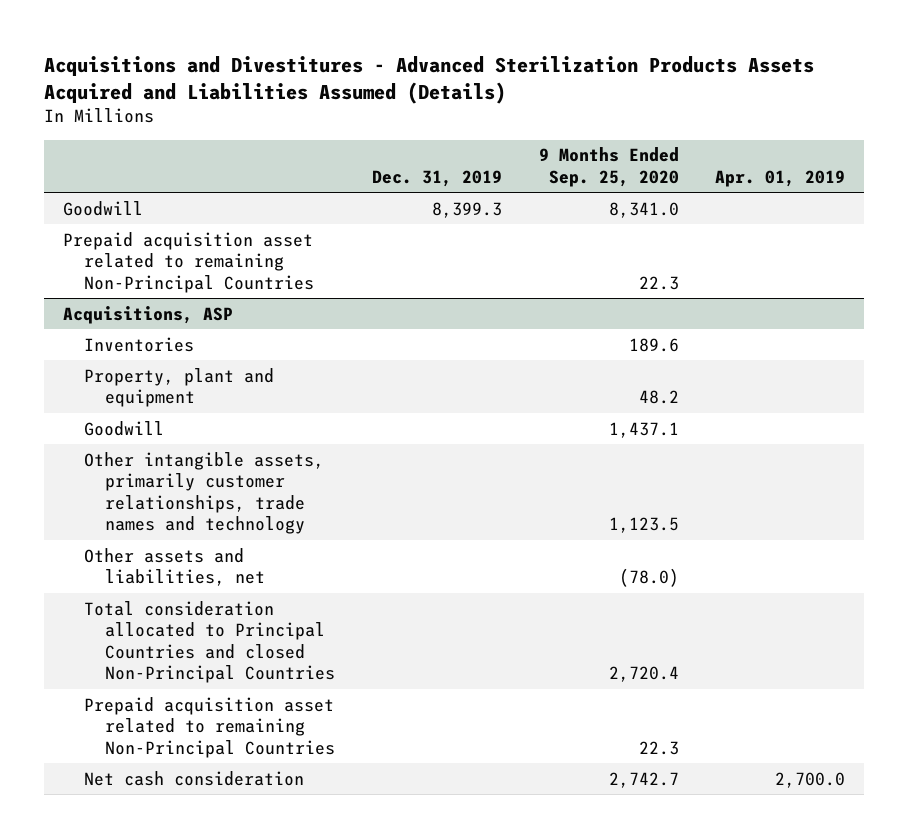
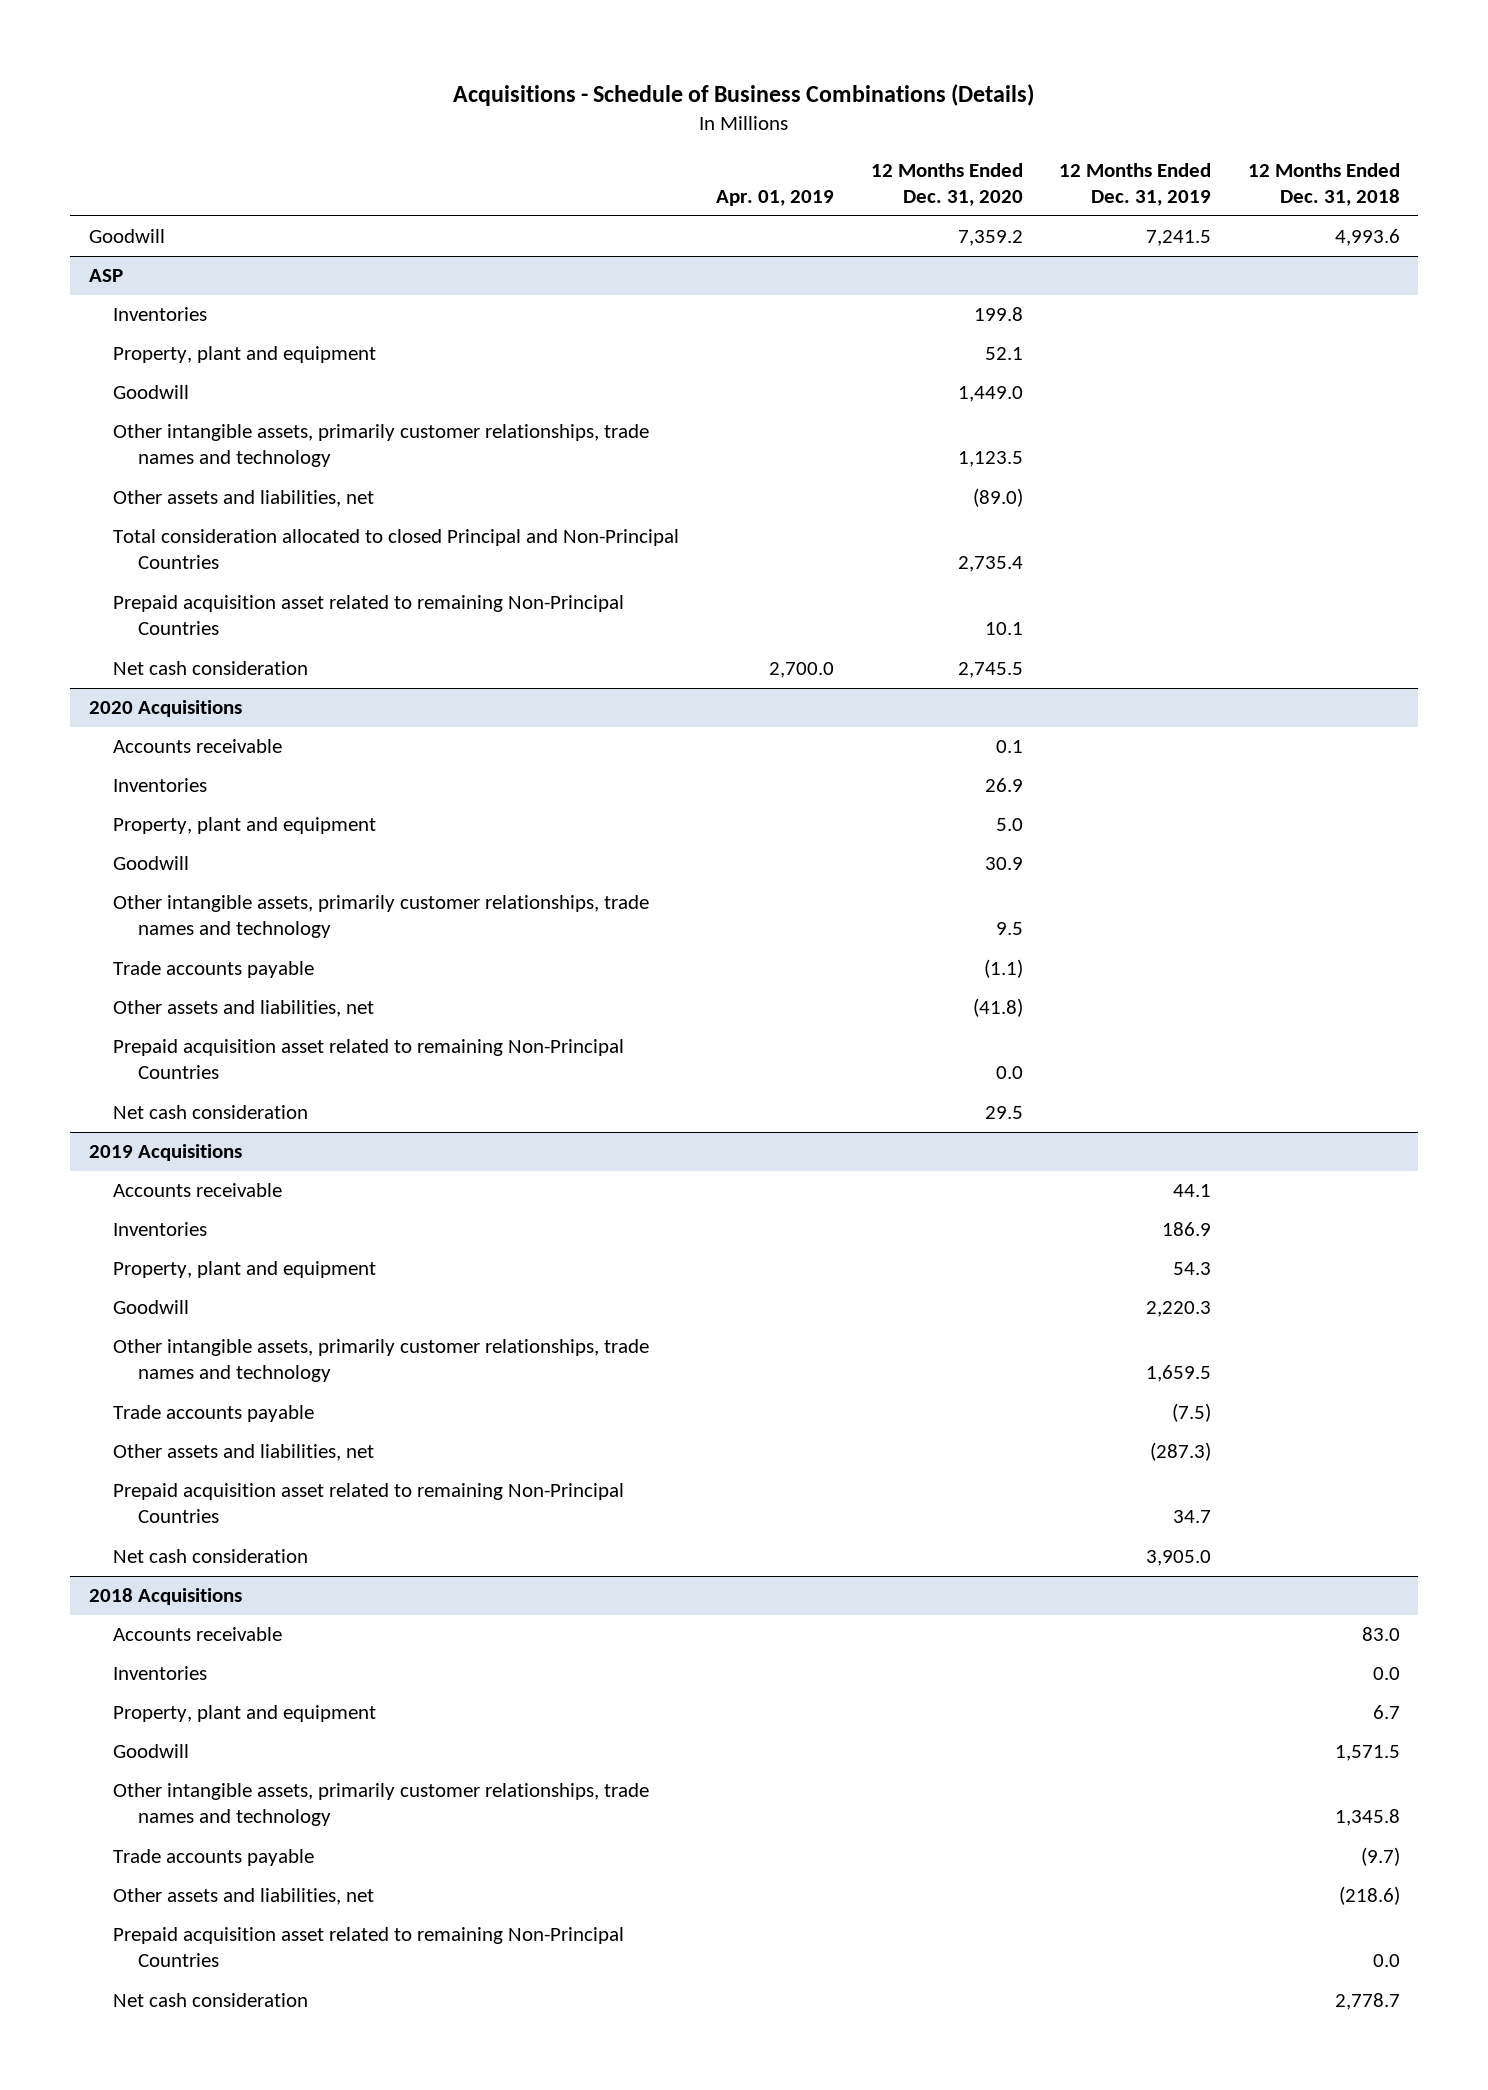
[44,55,815,104] Acquisitions and Divestitures - Advanced Sterilization Products Assets Acquired and Liabilities Assumed (Details) -> [453,84,1035,107] Acquisitions - Schedule of Business Combinations (Details)
[371,169,502,187] Dec. 31, 2019 -> none
[538,147,679,187] 9 Months Ended Sep. 25, 2020 -> none
none -> [870,162,1023,206] 12 Months Ended Dec. 31, 2020
none -> [1059,162,1212,206] 12 Months Ended Dec. 31, 2019
none -> [1247,162,1400,206] 12 Months Ended Dec. 31, 2018
[62,231,315,293] Prepaid acquisition asset related to remaining Non-Principal Countries -> none
[62,305,233,324] Acquisitions, ASP -> [88,269,123,283] ASP
[84,600,336,684] Total consideration allocated to Principal Countries and closed Non-Principal Countries -> [113,529,680,570] Total consideration allocated to closed Principal and Non-Principal Countries
none -> [88,700,242,718] 2020 Acquisitions
none -> [113,739,283,754] Accounts receivable
none -> [113,778,208,793] Inventories
none -> [113,817,377,835] Property, plant and equipment
none -> [113,856,190,871] Goodwill
none -> [113,895,650,939] Other intangible assets, primarily customer relationships, trade names and technology
none -> [113,961,315,979] Trade accounts payable
none -> [113,1000,375,1018] Other assets and liabilities, net
none -> [113,1039,625,1080] Prepaid acquisition asset related to remaining Non-Principal Countries
none -> [113,1105,309,1120] Net cash consideration
none -> [88,1144,242,1162] 2019 Acquisitions
none -> [113,1183,283,1198] Accounts receivable
none -> [113,1222,208,1237] Inventories
none -> [113,1261,377,1279] Property, plant and equipment
none -> [113,1300,190,1315] Goodwill
none -> [113,1339,650,1383] Other intangible assets, primarily customer relationships, trade names and technology
none -> [113,1405,315,1423] Trade accounts payable
none -> [113,1444,375,1462] Other assets and liabilities, net
none -> [113,1483,625,1524] Prepaid acquisition asset related to remaining Non-Principal Countries
none -> [113,1549,309,1564] Net cash consideration
none -> [88,1588,242,1606] 2018 Acquisitions
none -> [113,1627,283,1642] Accounts receivable
none -> [113,1666,208,1681] Inventories
none -> [113,1705,377,1723] Property, plant and equipment
none -> [113,1744,190,1759] Goodwill
none -> [113,1783,650,1827] Other intangible assets, primarily customer relationships, trade names and technology
none -> [113,1849,315,1867] Trade accounts payable
none -> [113,1888,375,1906] Other assets and liabilities, net
none -> [113,1927,625,1968] Prepaid acquisition asset related to remaining Non-Principal Countries
none -> [113,1993,309,2008] Net cash consideration

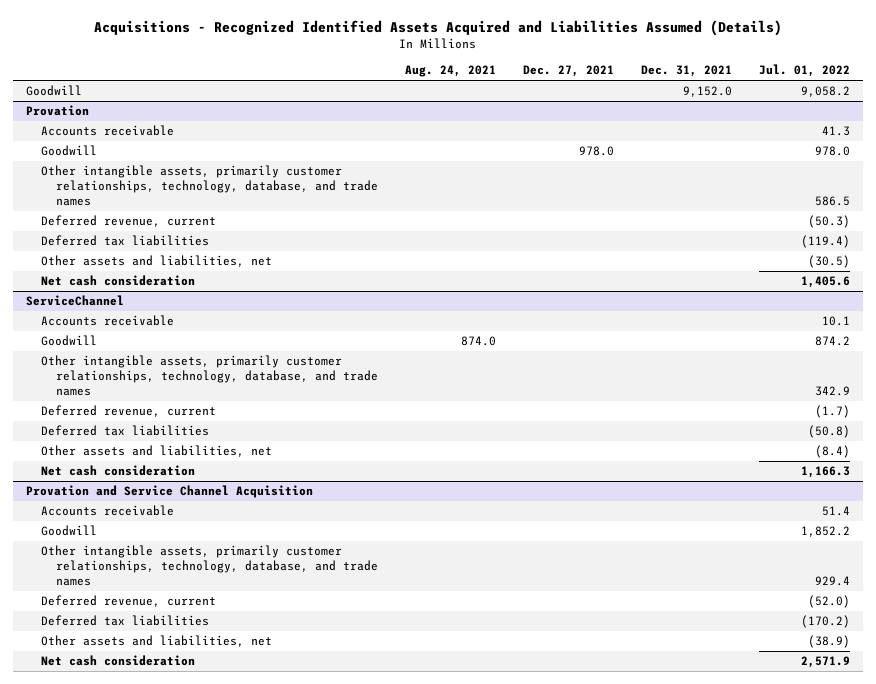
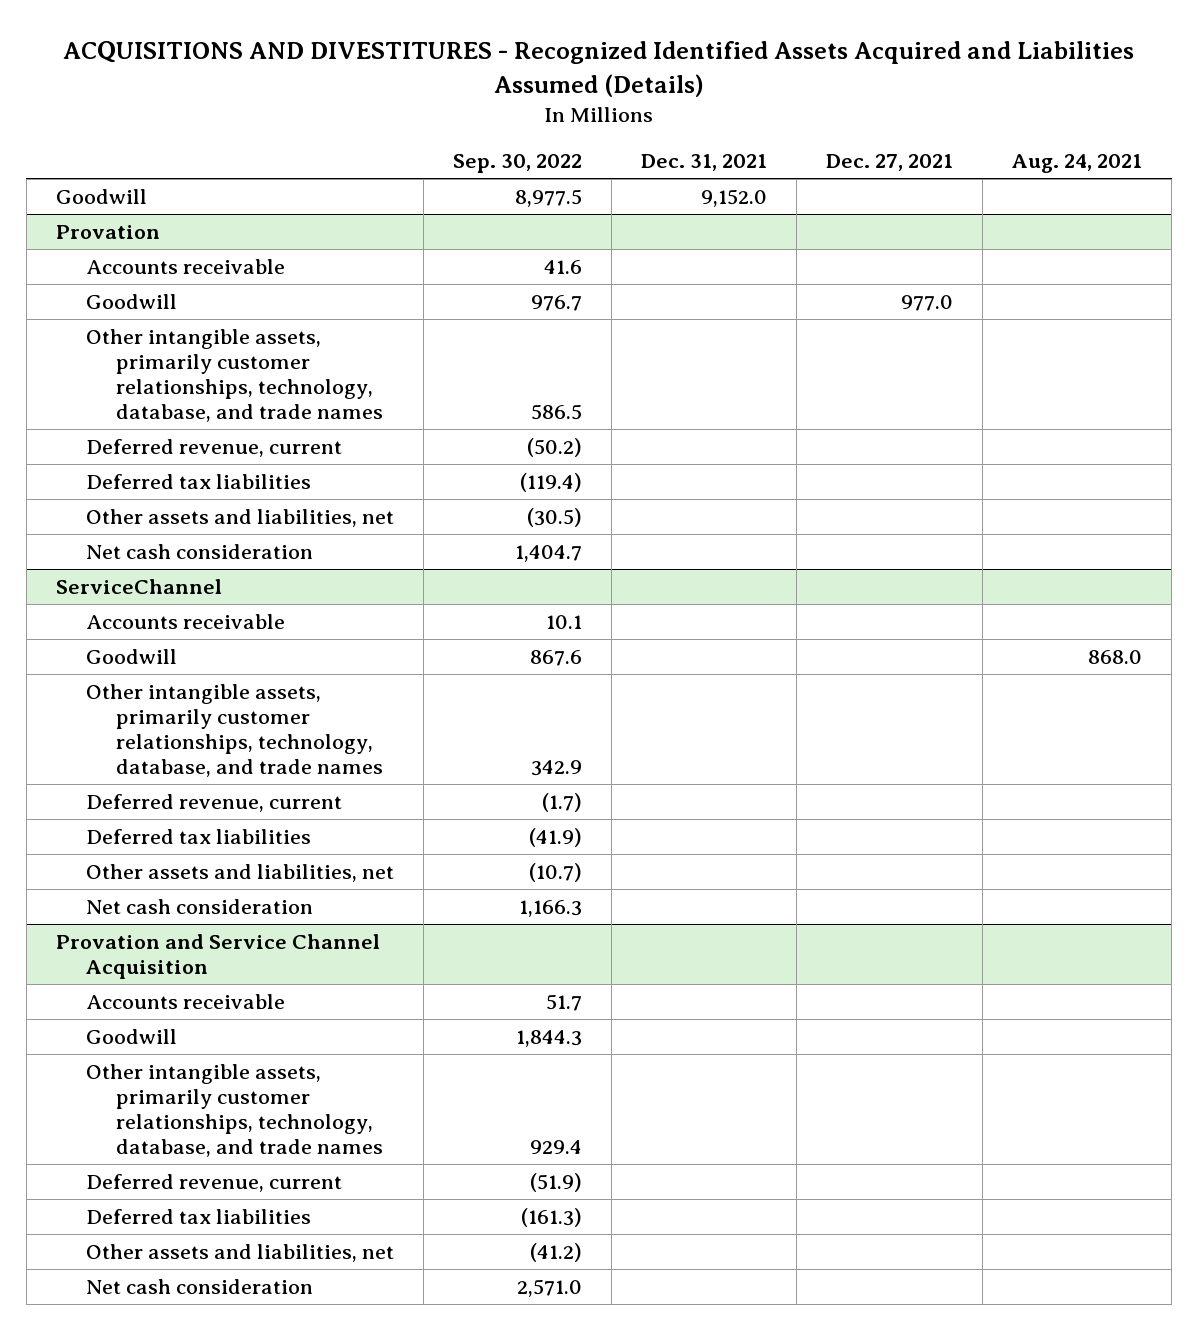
[93,19,782,36] Acquisitions - Recognized Identified Assets Acquired and Liabilities Assumed (Details) -> [62,41,1134,97] ACQUISITIONS AND DIVESTITURES - Recognized Identified Assets Acquired and Liabilities Assumed (Details)
[758,64,850,78] Jul. 01, 2022 -> none
none -> [452,154,582,174] Sep. 30, 2022
[578,146,614,157] 978.0 -> [901,295,954,312] 977.0
[460,336,496,347] 874.0 -> [1088,650,1143,665] 868.0

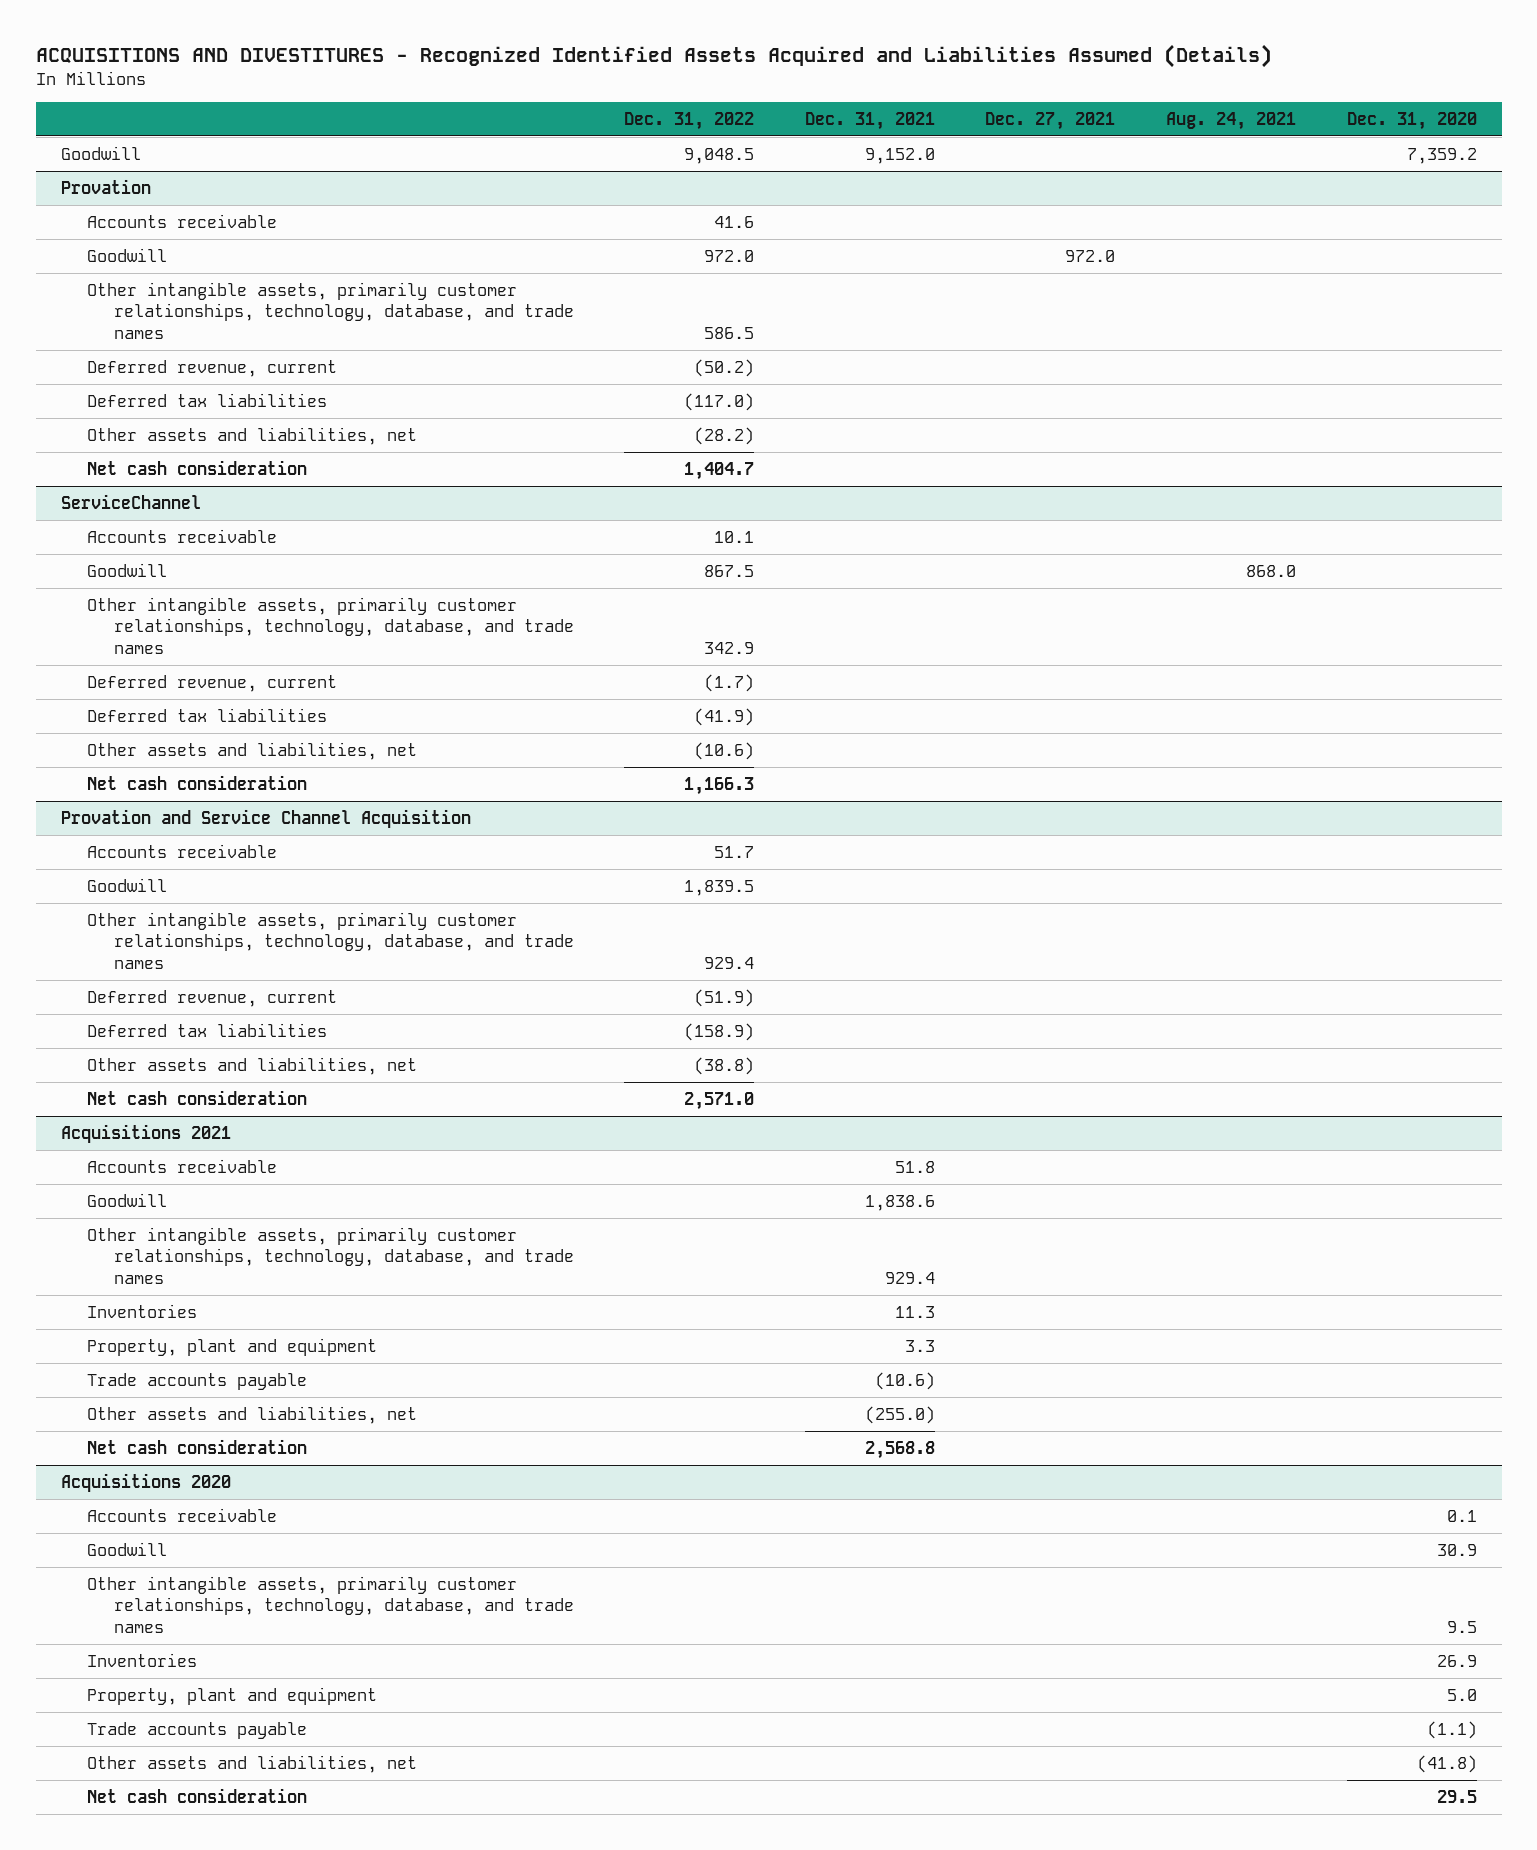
[452,154,582,174] Sep. 30, 2022 -> none
none -> [624,111,755,130] Dec. 31, 2022
none -> [1346,111,1477,130] Dec. 31, 2020
[901,295,954,312] 977.0 -> [1065,249,1116,262] 972.0
none -> [60,1123,231,1143] Acquisitions 2021
none -> [87,1158,278,1173] Accounts receivable
none -> [87,1192,168,1207] Goodwill
none -> [87,1226,574,1284] Other intangible assets, primarily customer relationships, technology, database, and trade names
none -> [87,1303,198,1318] Inventories
none -> [87,1337,378,1356] Property, plant and equipment
none -> [87,1372,308,1390] Trade accounts payable
none -> [87,1405,418,1424] Other assets and liabilities, net
none -> [87,1438,308,1454] Net cash consideration
none -> [60,1472,231,1492] Acquisitions 2020
none -> [87,1507,278,1522] Accounts receivable
none -> [87,1541,168,1556] Goodwill
none -> [87,1575,574,1633] Other intangible assets, primarily customer relationships, technology, database, and trade names
none -> [87,1652,198,1667] Inventories
none -> [87,1686,378,1705] Property, plant and equipment
none -> [87,1721,308,1739] Trade accounts payable
none -> [87,1754,418,1773] Other assets and liabilities, net
none -> [87,1787,308,1803] Net cash consideration

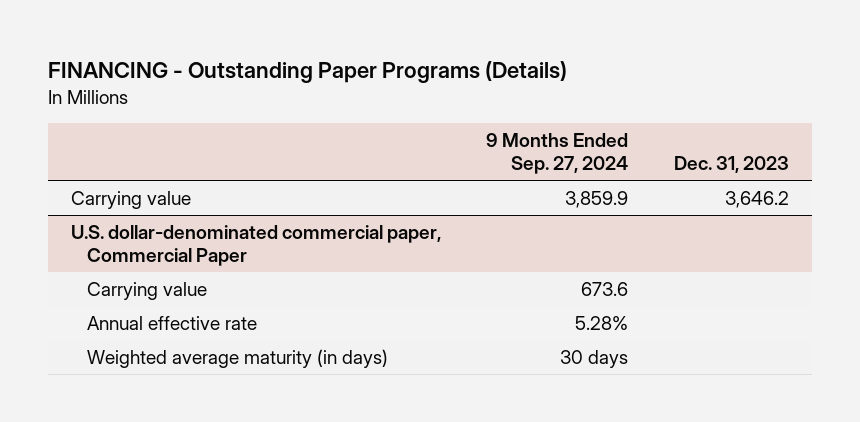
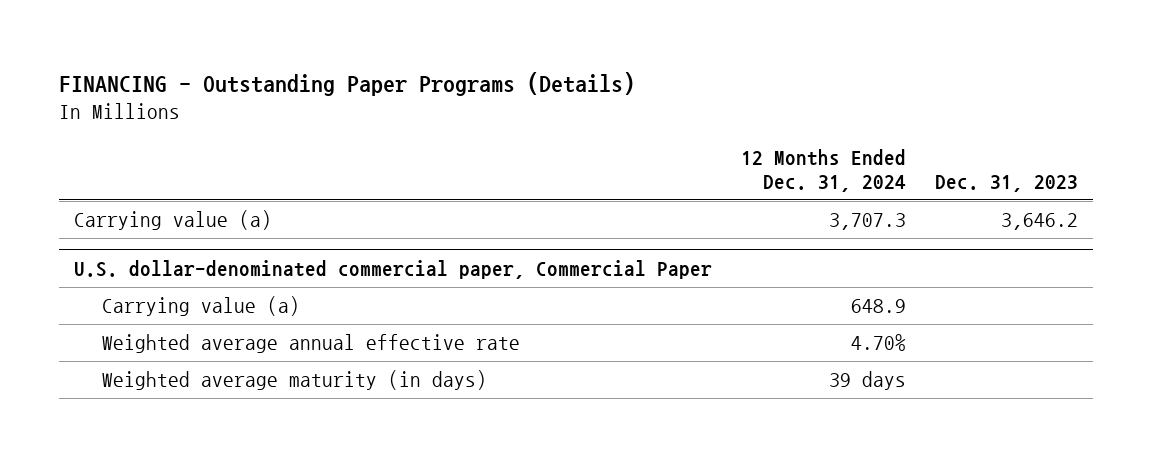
[486,132,629,175] 9 Months Ended Sep. 27, 2024 -> none
none -> [740,148,906,192] 12 Months Ended Dec. 31, 2024
[70,191,191,210] Carrying value -> [73,209,272,230] Carrying value (a)
[86,282,207,301] Carrying value -> [102,295,301,316] Carrying value (a)
[86,316,257,331] Annual effective rate -> [102,333,521,353] Weighted average annual effective rate

